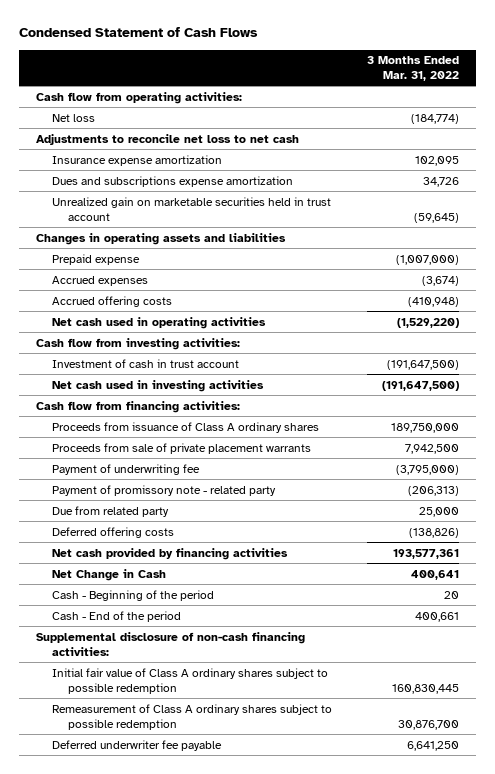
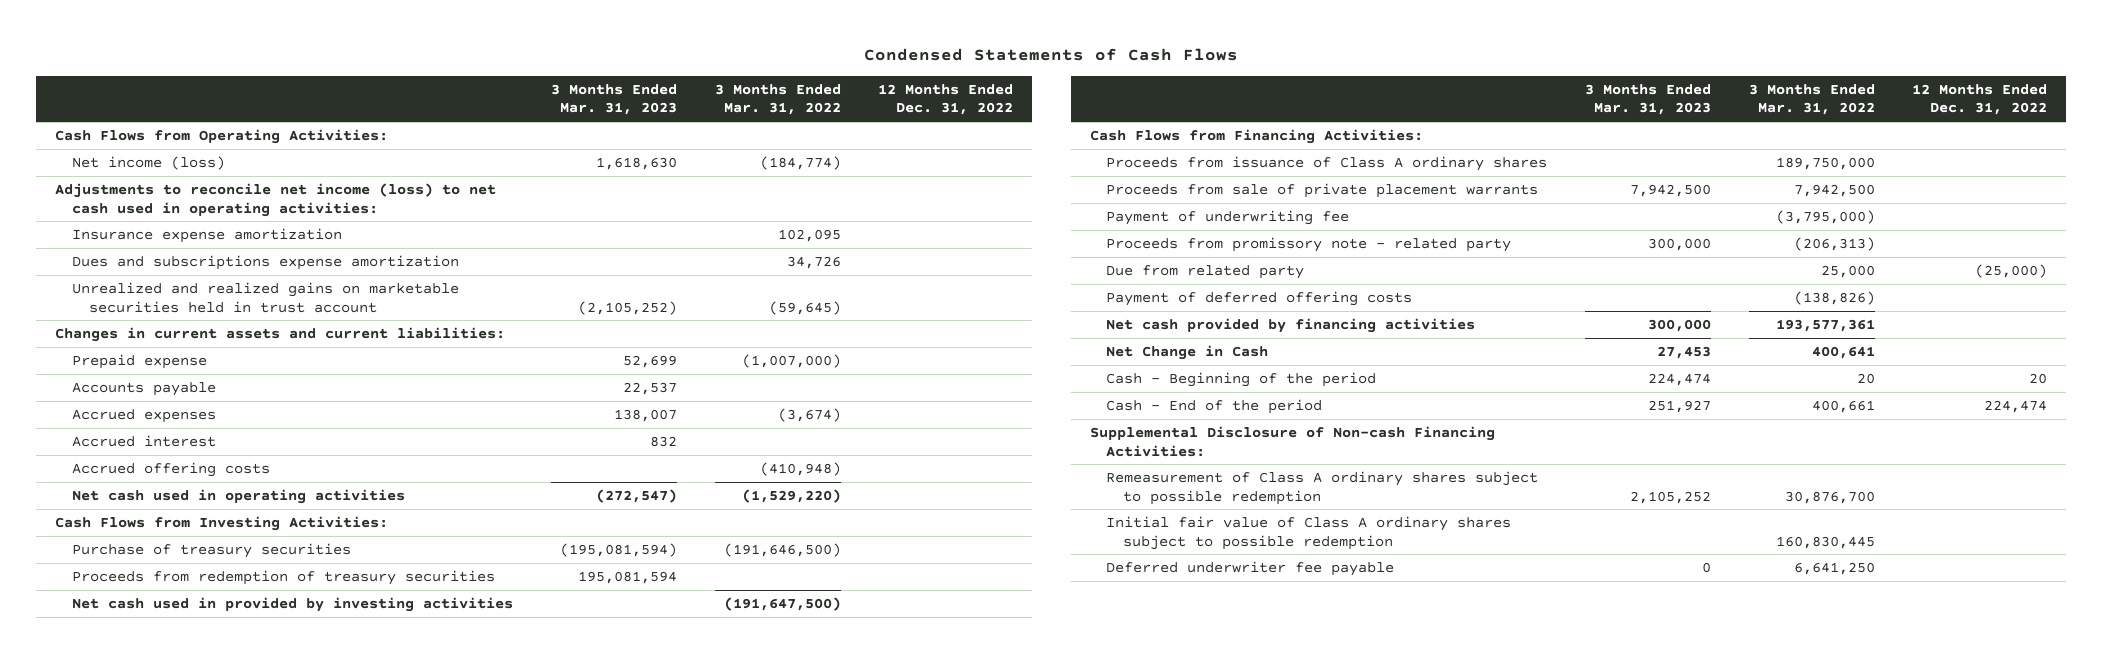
[18,27,258,38] Condensed Statement of Cash Flows -> [864,48,1239,62] Condensed Statements of Cash Flows
none -> [550,83,677,116] 3 Months Ended Mar. 31, 2023
none -> [878,83,1014,116] 12 Months Ended Dec. 31, 2022
[35,91,242,104] Cash flow from operating activities: -> [55,128,389,144] Cash Flows from Operating Activities:
[51,113,95,122] Net loss -> [71,155,225,170] Net income (loss)
[35,133,299,145] Adjustments to reconcile net loss to net cash -> [55,182,497,217] Adjustments to reconcile net income (loss) to net cash used in operating activities:
[51,196,331,221] Unrealized gain on marketable securities held in trust account -> [71,281,459,313] Unrealized and realized gains on marketable securities held in trust account
[35,232,286,245] Changes in operating assets and liabilities -> [55,326,506,342] Changes in current assets and current liabilities:
none -> [71,381,216,396] Accounts payable
none -> [71,434,216,447] Accrued interest
[51,358,239,368] Investment of cash in trust account -> none
[35,337,240,350] Cash flow from investing activities: -> [55,515,389,531] Cash Flows from Investing Activities:
none -> [71,542,351,558] Purchase of treasury securities
none -> [71,569,495,585] Proceeds from redemption of treasury securities
[51,379,264,392] Net cash used in investing activities -> [71,596,513,612] Net cash used in provided by investing activities
[35,400,240,413] Cash flow from financing activities: -> [1089,128,1423,144] Cash Flows from Financing Activities:
[51,484,276,496] Payment of promissory note - related party -> [1106,236,1512,252] Proceeds from promissory note - related party
[51,526,174,538] Deferred offering costs -> [1106,290,1413,306] Payment of deferred offering costs
[35,631,305,656] Supplemental disclosure of non-cash financing activities: -> [1089,425,1495,457] Supplemental Disclosure of Non-cash Financing Activities:
[51,667,328,694] Initial fair value of Class A ordinary shares subject to possible redemption -> [1106,515,1512,550] Initial fair value of Class A ordinary shares subject to possible redemption

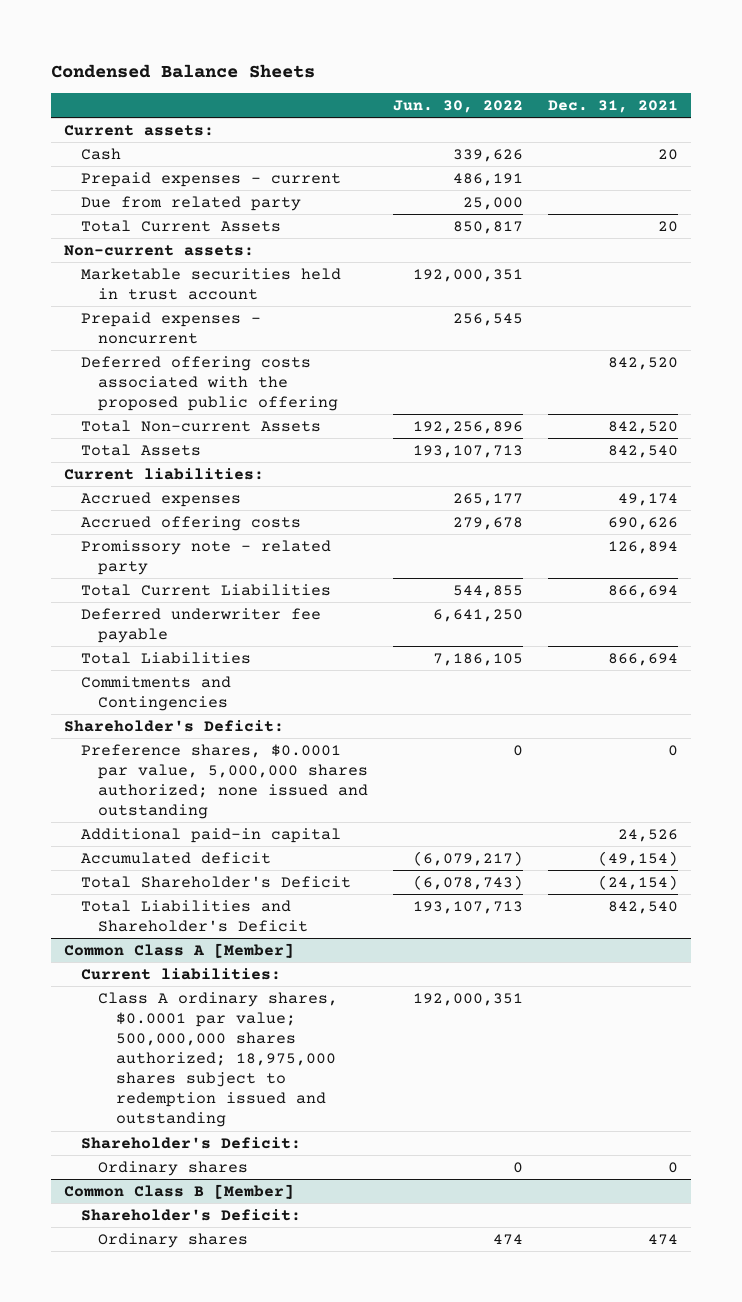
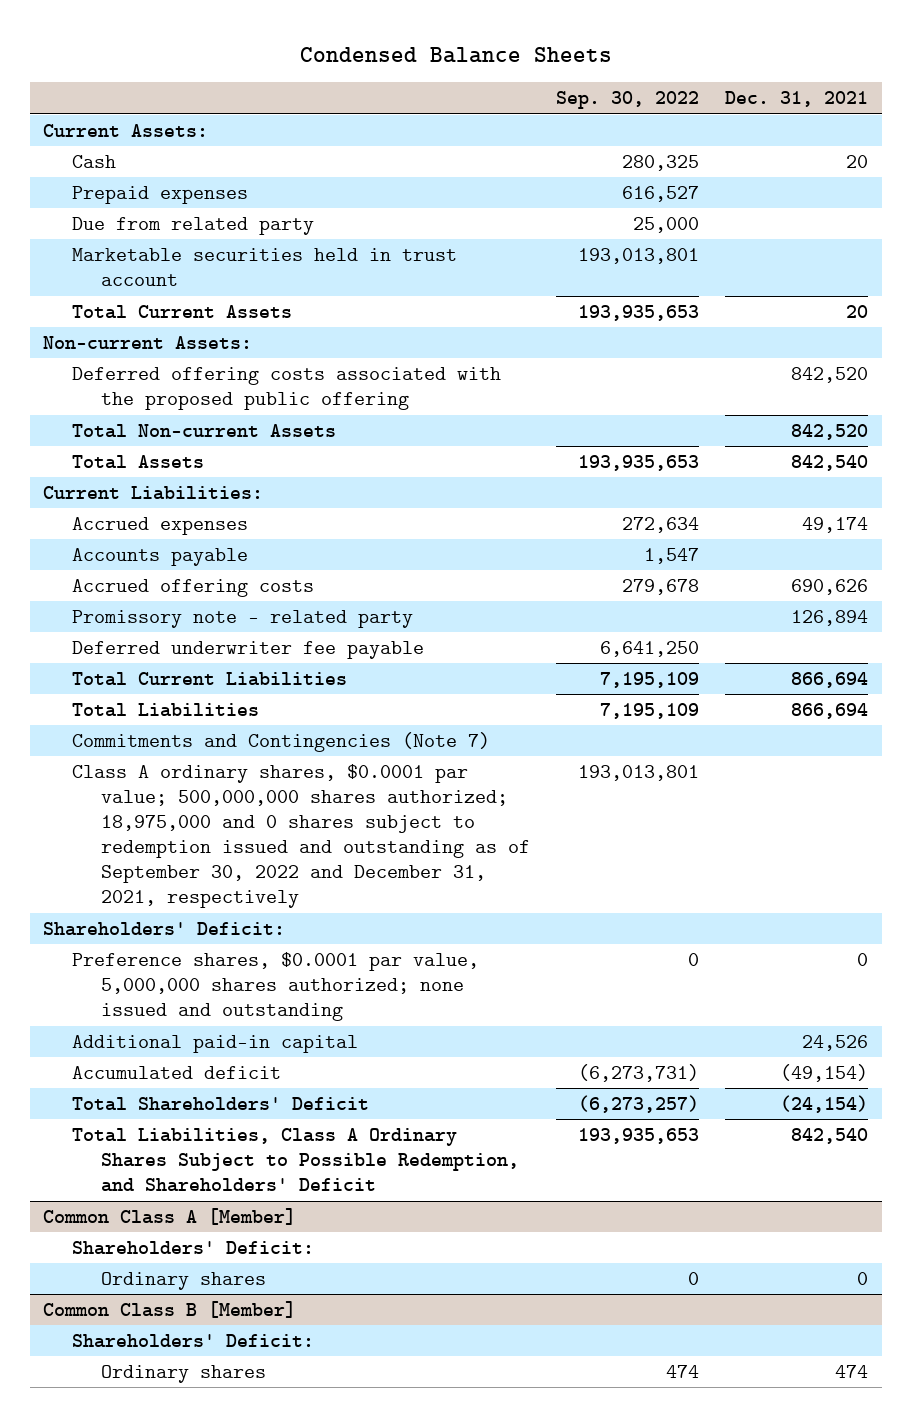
[393,99,524,113] Jun. 30, 2022 -> none
none -> [556,91,700,110] Sep. 30, 2022
[63,124,214,136] Current assets: -> [43,123,209,137] Current Assets:
[81,171,342,187] Prepaid expenses - current -> [72,185,249,204] Prepaid expenses
[63,244,254,256] Non-current assets: -> none
[81,311,262,344] Prepaid expenses - noncurrent -> none
[81,219,282,232] Total Current Assets -> [72,304,293,319] Total Current Assets
none -> [43,335,253,349] Non-current Assets:
[63,467,264,480] Current liabilities: -> [43,485,264,500] Current Liabilities:
none -> [72,547,249,566] Accounts payable
[81,583,332,596] Total Current Liabilities -> [72,671,348,686] Total Current Liabilities
[81,675,232,711] Commitments and Contingencies -> [72,731,491,752] Commitments and Contingencies (Note 7)
none -> [72,763,530,909] Class A ordinary shares, $0.0001 par value; 500,000,000 shares authorized; 18,975,000 and 0 shares subject to redemption issued and outstanding as of September 30, 2022 and December 31, 2021, respectively
[63,719,284,732] Shareholder's Deficit: -> [43,921,286,936] Shareholders' Deficit:
[81,875,352,888] Total Shareholder's Deficit -> [72,1096,370,1111] Total Shareholders' Deficit
[81,899,309,932] Total Liabilities and Shareholder's Deficit -> [72,1127,519,1192] Total Liabilities, Class A Ordinary Shares Subject to Possible Redemption, and Shareholders' Deficit
[81,967,282,980] Current liabilities: -> none
[98,991,339,1128] Class A ordinary shares, $0.0001 par value; 500,000,000 shares authorized; 18,975,000 shares subject to redemption issued and outstanding -> none
[81,1136,302,1149] Shareholder's Deficit: -> [72,1240,315,1255] Shareholders' Deficit:
[81,1208,302,1221] Shareholder's Deficit: -> [72,1333,315,1348] Shareholders' Deficit:

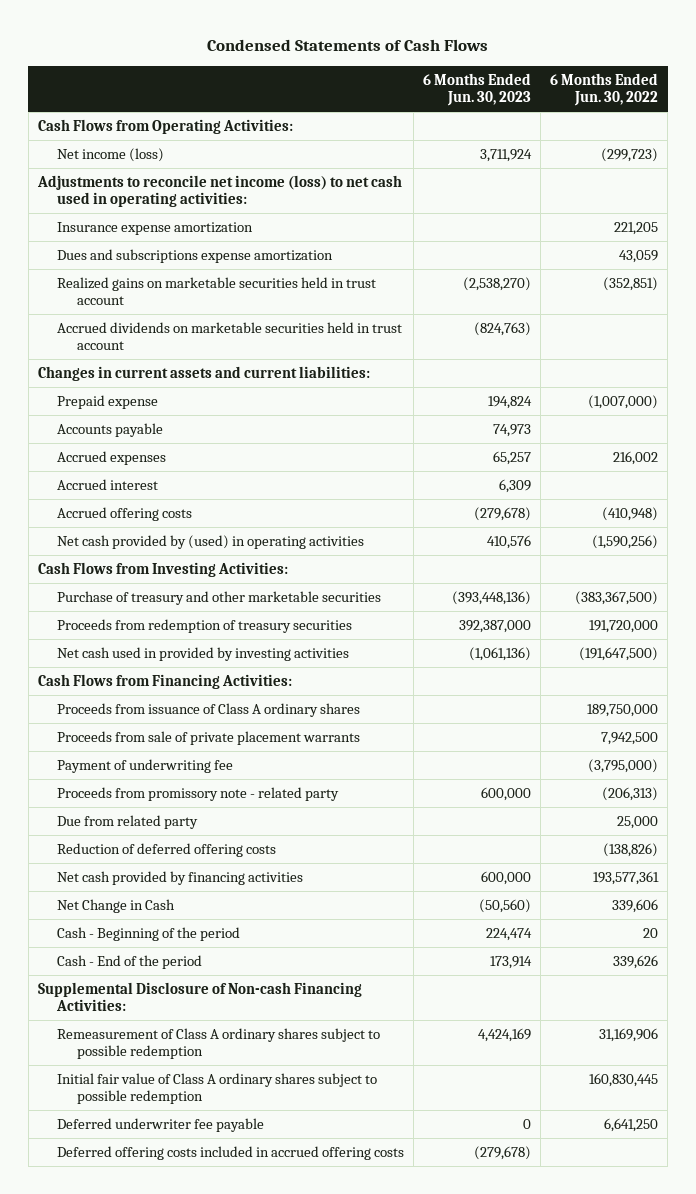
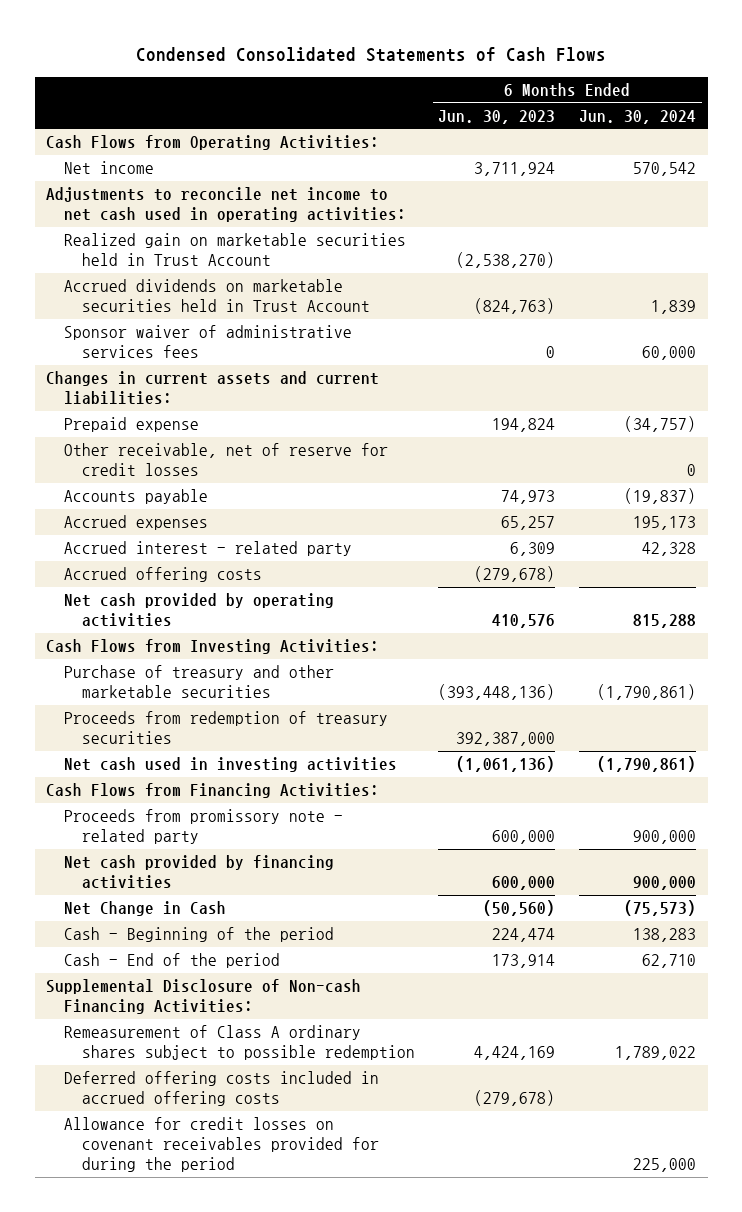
[207,39,489,52] Condensed Statements of Cash Flows -> [136,47,607,63] Condensed Consolidated Statements of Cash Flows
[550,72,659,107] 6 Months Ended Jun. 30, 2022 -> none
none -> [578,109,696,124] Jun. 30, 2024
[57,222,254,236] Insurance expense amortization -> none
[57,249,334,264] Dues and subscriptions expense amortization -> none
[57,148,165,163] Net income (loss) -> [64,161,155,175] Net income
[36,175,402,208] Adjustments to reconcile net income (loss) to net cash used in operating activities: -> [46,187,407,223] Adjustments to reconcile net income to net cash used in operating activities:
[57,277,377,306] Realized gains on marketable securities held in trust account -> [64,233,407,267] Realized gain on marketable securities held in Trust Account
[57,322,403,351] Accrued dividends on marketable securities held in trust account -> [64,279,370,313] Accrued dividends on marketable securities held in Trust Account
none -> [64,325,353,359] Sponsor waiver of administrative services fees
none -> [64,443,389,477] Other receivable, net of reserve for credit losses
[57,479,159,491] Accrued interest -> [64,541,353,557] Accrued interest - related party
[57,535,365,550] Net cash provided by (used) in operating activities -> [64,593,335,628] Net cash provided by operating activities
[57,647,350,662] Net cash used in provided by investing activities -> [64,757,398,773] Net cash used in investing activities
[57,703,361,718] Proceeds from issuance of Class A ordinary shares -> none
[57,731,361,746] Proceeds from sale of private placement warrants -> none
[57,759,234,774] Payment of underwriting fee -> none
[57,815,199,830] Due from related party -> none
[57,843,277,858] Reduction of deferred offering costs -> none
[57,1073,378,1105] Initial fair value of Class A ordinary shares subject to possible redemption -> none
[57,1118,265,1133] Deferred underwriter fee payable -> none
none -> [64,1117,379,1173] Allowance for credit losses on covenant receivables provided for during the period

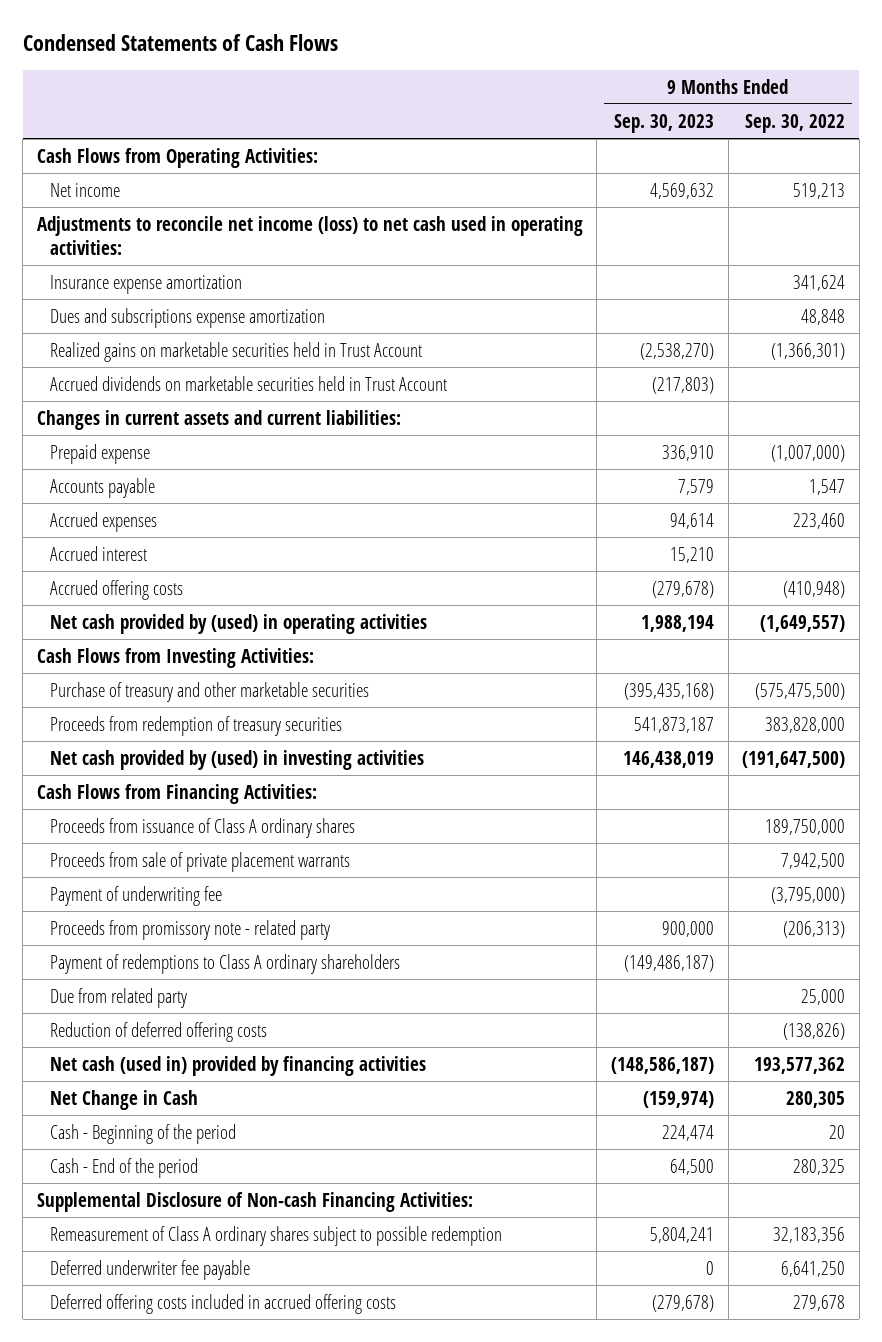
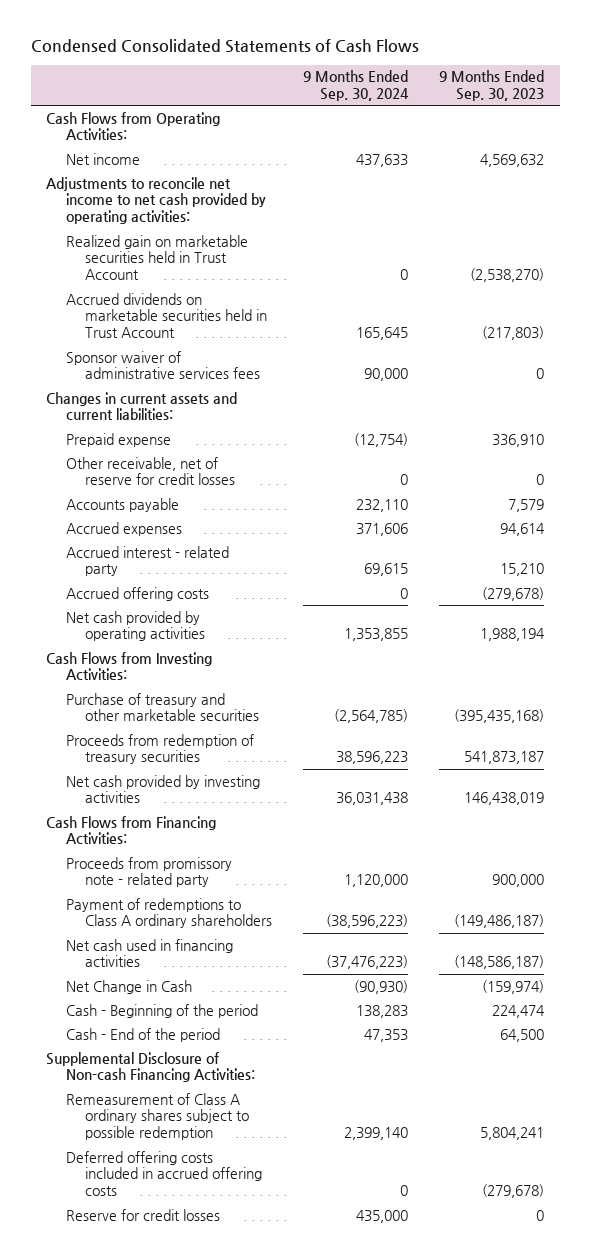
[22,34,338,52] Condensed Statements of Cash Flows -> [30,39,419,54] Condensed Consolidated Statements of Cash Flows
[745,113,846,133] Sep. 30, 2022 -> none
none -> [303,70,410,101] 9 Months Ended Sep. 30, 2024
[50,274,243,294] Insurance expense amortization -> none
[50,307,326,328] Dues and subscriptions expense amortization -> none
[36,215,583,255] Adjustments to reconcile net income (loss) to net cash used in operating activities: -> [46,176,266,224] Adjustments to reconcile net income to net cash provided by operating activities:
[50,341,423,362] Realized gains on marketable securities held in Trust Account -> [65,234,248,280] Realized gain on marketable securities held in Trust Account
none -> [65,350,260,380] Sponsor waiver of administrative services fees
none -> [65,456,235,486] Other receivable, net of reserve for credit losses
[50,545,148,561] Accrued interest -> [65,545,229,577] Accrued interest - related party
[50,613,428,634] Net cash provided by (used) in operating activities -> [65,610,205,642] Net cash provided by operating activities
[50,749,425,770] Net cash provided by (used) in investing activities -> [65,774,260,804] Net cash provided by investing activities
[50,817,356,838] Proceeds from issuance of Class A ordinary shares -> none
[50,851,351,872] Proceeds from sale of private placement warrants -> none
[50,885,223,906] Payment of underwriting fee -> none
[50,987,188,1008] Due from related party -> none
[50,1021,268,1042] Reduction of deferred offering costs -> none
[50,1055,427,1076] Net cash (used in) provided by financing activities -> [65,938,233,968] Net cash used in financing activities
[50,1259,251,1280] Deferred underwriter fee payable -> none
none -> [65,1208,220,1221] Reserve for credit losses

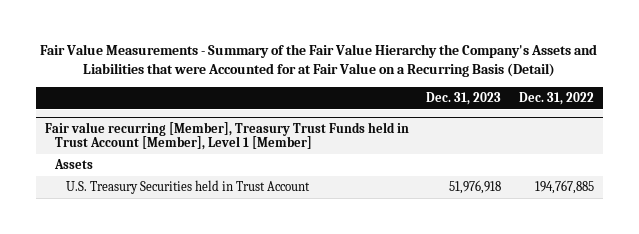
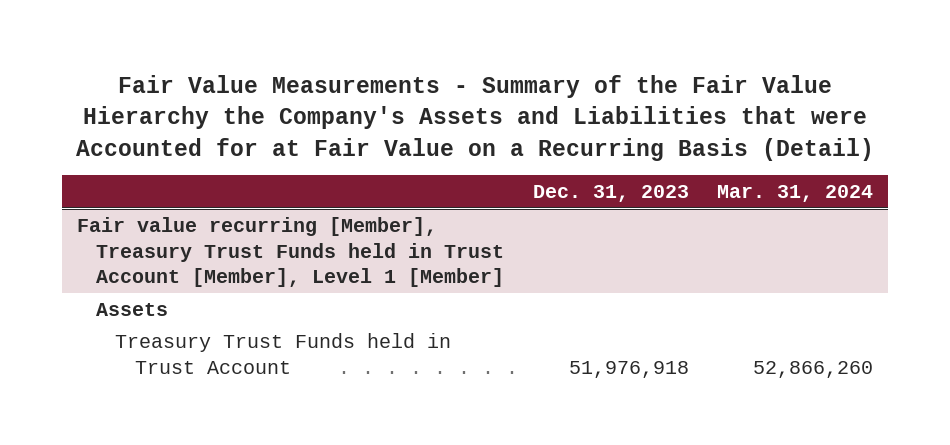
[518,92,594,106] Dec. 31, 2022 -> none
none -> [717,185,874,203] Mar. 31, 2024
[65,180,310,195] U.S. Treasury Securities held in Trust Account -> [115,332,452,374] Treasury Trust Funds held in Trust Account

